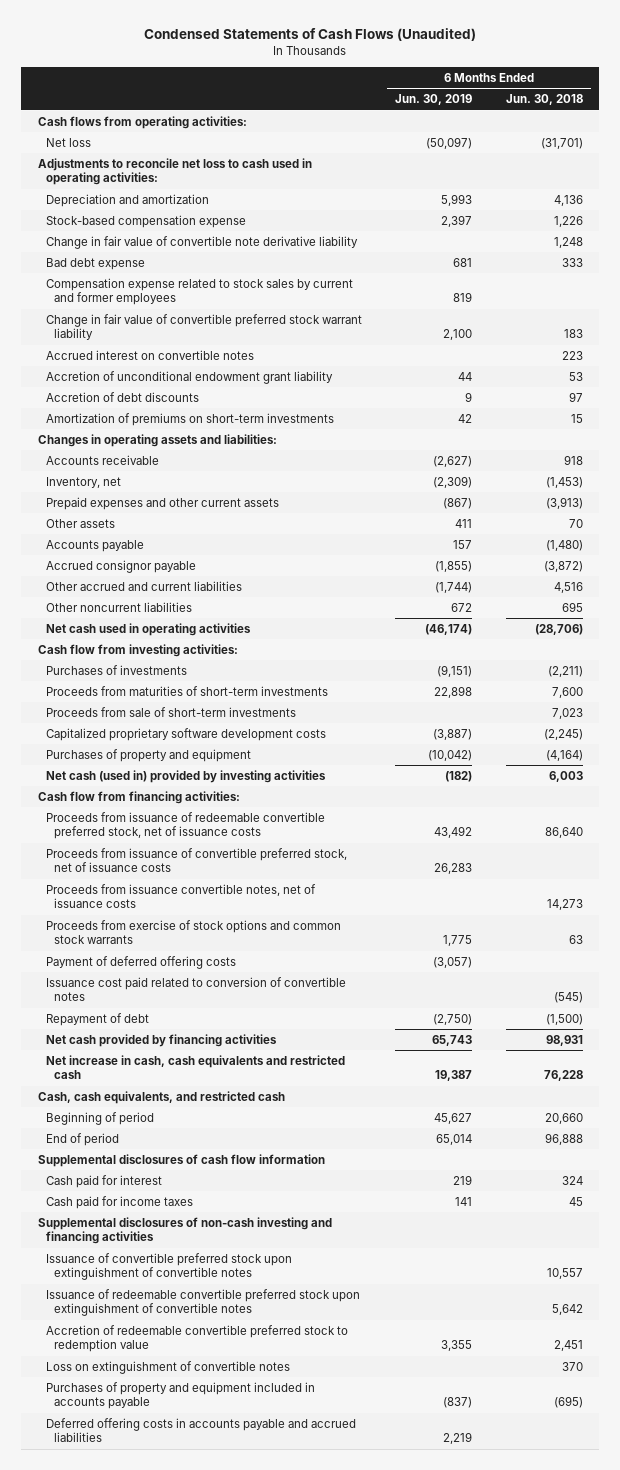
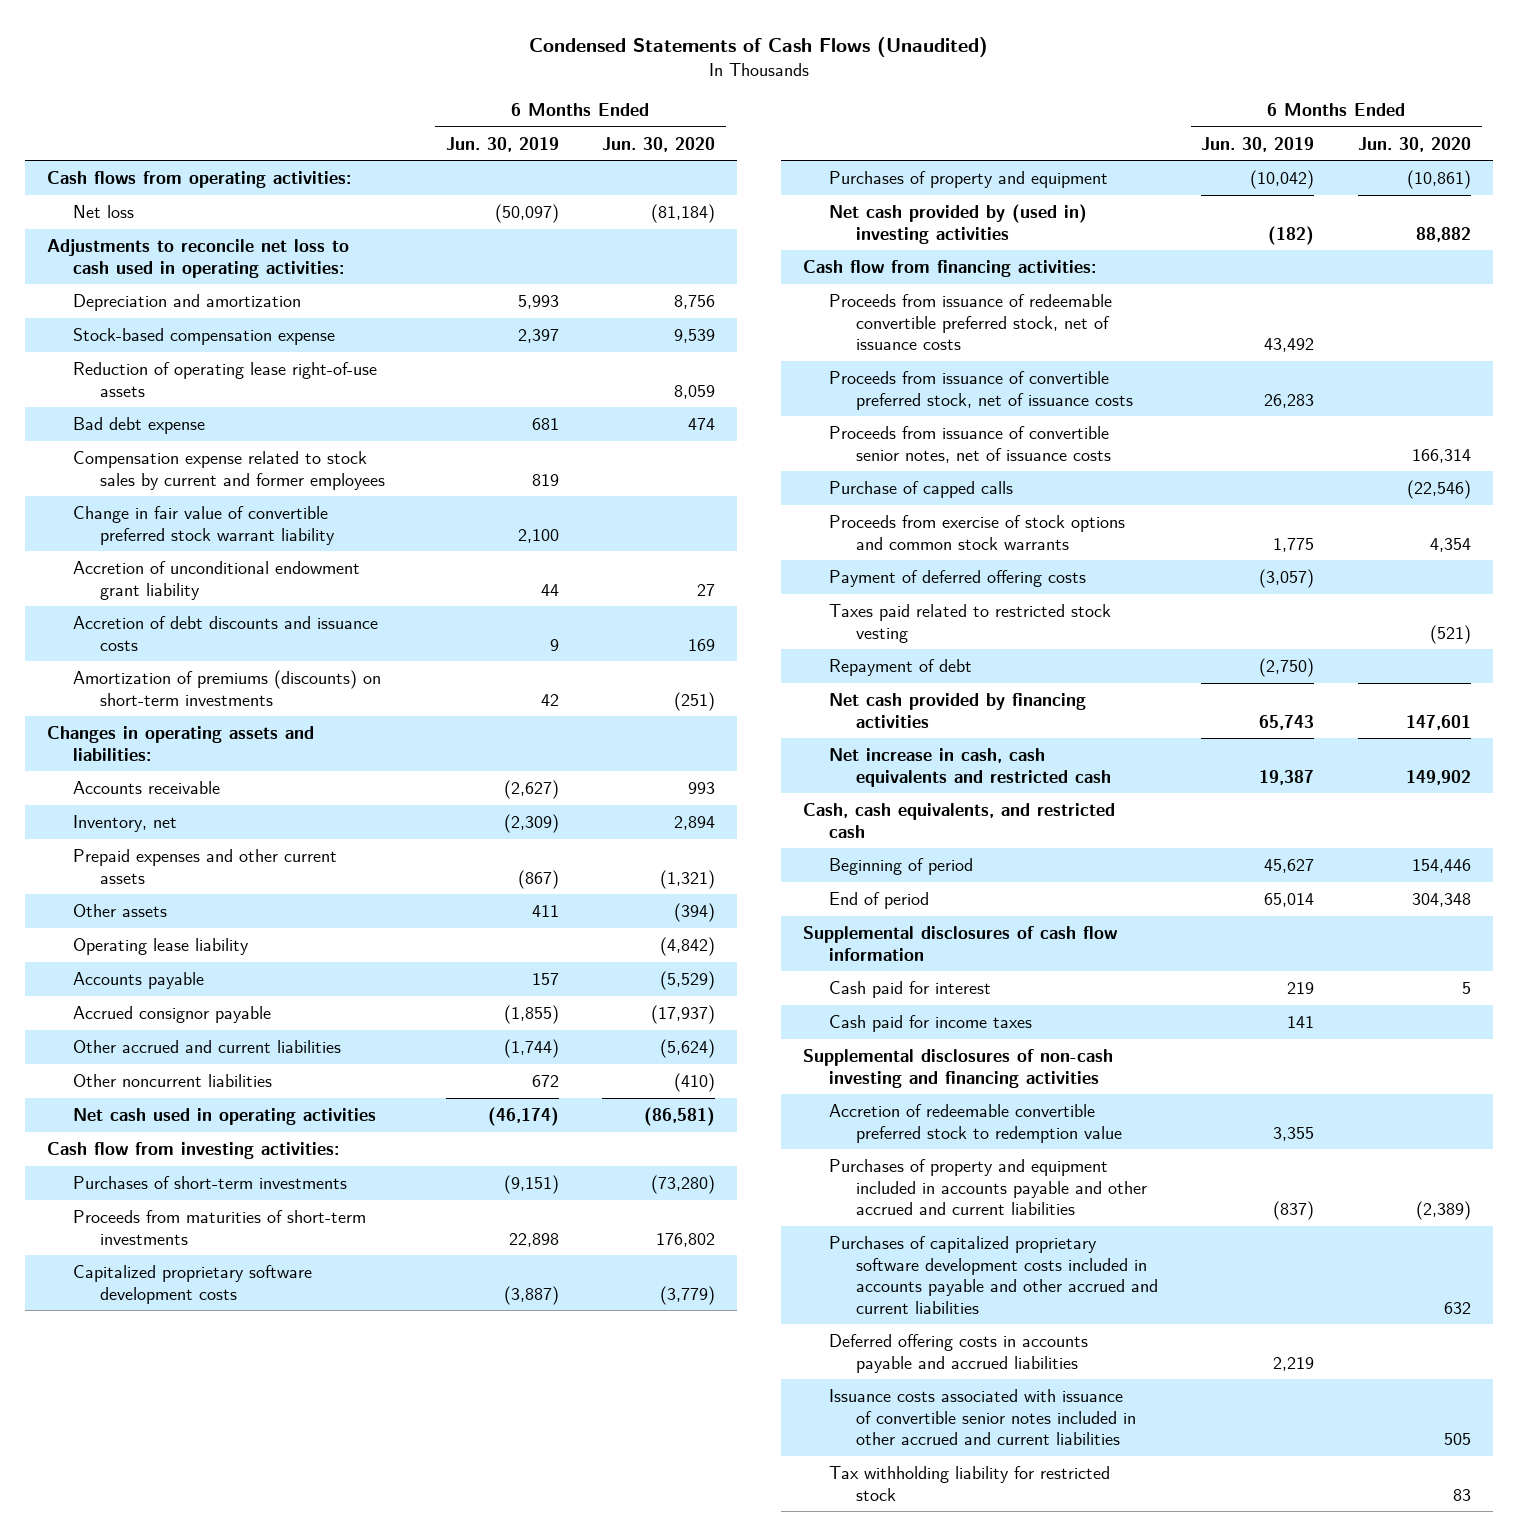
[505,94,583,106] Jun. 30, 2018 -> none
none -> [602,136,716,152] Jun. 30, 2020
[45,235,358,249] Change in fair value of convertible note derivative liability -> none
none -> [73,361,378,397] Reduction of operating lease right-of-use assets
[45,349,254,360] Accrued interest on convertible notes -> none
[45,391,199,402] Accretion of debt discounts -> [73,615,379,651] Accretion of debt discounts and issuance costs
[45,412,334,426] Amortization of premiums on short-term investments -> [73,669,382,706] Amortization of premiums (discounts) on short-term investments
none -> [73,937,250,955] Operating lease liability
[45,664,187,675] Purchases of investments -> [73,1175,348,1189] Purchases of short-term investments
[45,706,296,717] Proceeds from sale of short-term investments -> none
[45,769,326,783] Net cash (used in) provided by investing activities -> [829,203,1088,244] Net cash provided by (used in) investing activities
[45,883,316,909] Proceeds from issuance convertible notes, net of issuance costs -> [829,425,1111,463] Proceeds from issuance of convertible senior notes, net of issuance costs
none -> [829,480,1014,498] Purchase of capped calls
[45,976,346,1002] Issuance cost paid related to conversion of convertible notes -> none
none -> [829,603,1112,643] Taxes paid related to restricted stock vesting
[45,1252,292,1281] Issuance of convertible preferred stock upon extinguishment of convertible notes -> none
[45,1288,360,1317] Issuance of redeemable convertible preferred stock upon extinguishment of convertible notes -> none
[45,1360,290,1374] Loss on extinguishment of convertible notes -> none
[45,1381,315,1410] Purchases of property and equipment included in accounts payable -> [829,1158,1147,1216] Purchases of property and equipment included in accounts payable and other accrued and current liabilities
none -> [829,1235,1158,1314] Purchases of capitalized proprietary software development costs included in accounts payable and other accrued and current liabilities
none -> [829,1388,1136,1446] Issuance costs associated with issuance of convertible senior notes included in other accrued and current liabilities
none -> [829,1465,1111,1501] Tax withholding liability for restricted stock

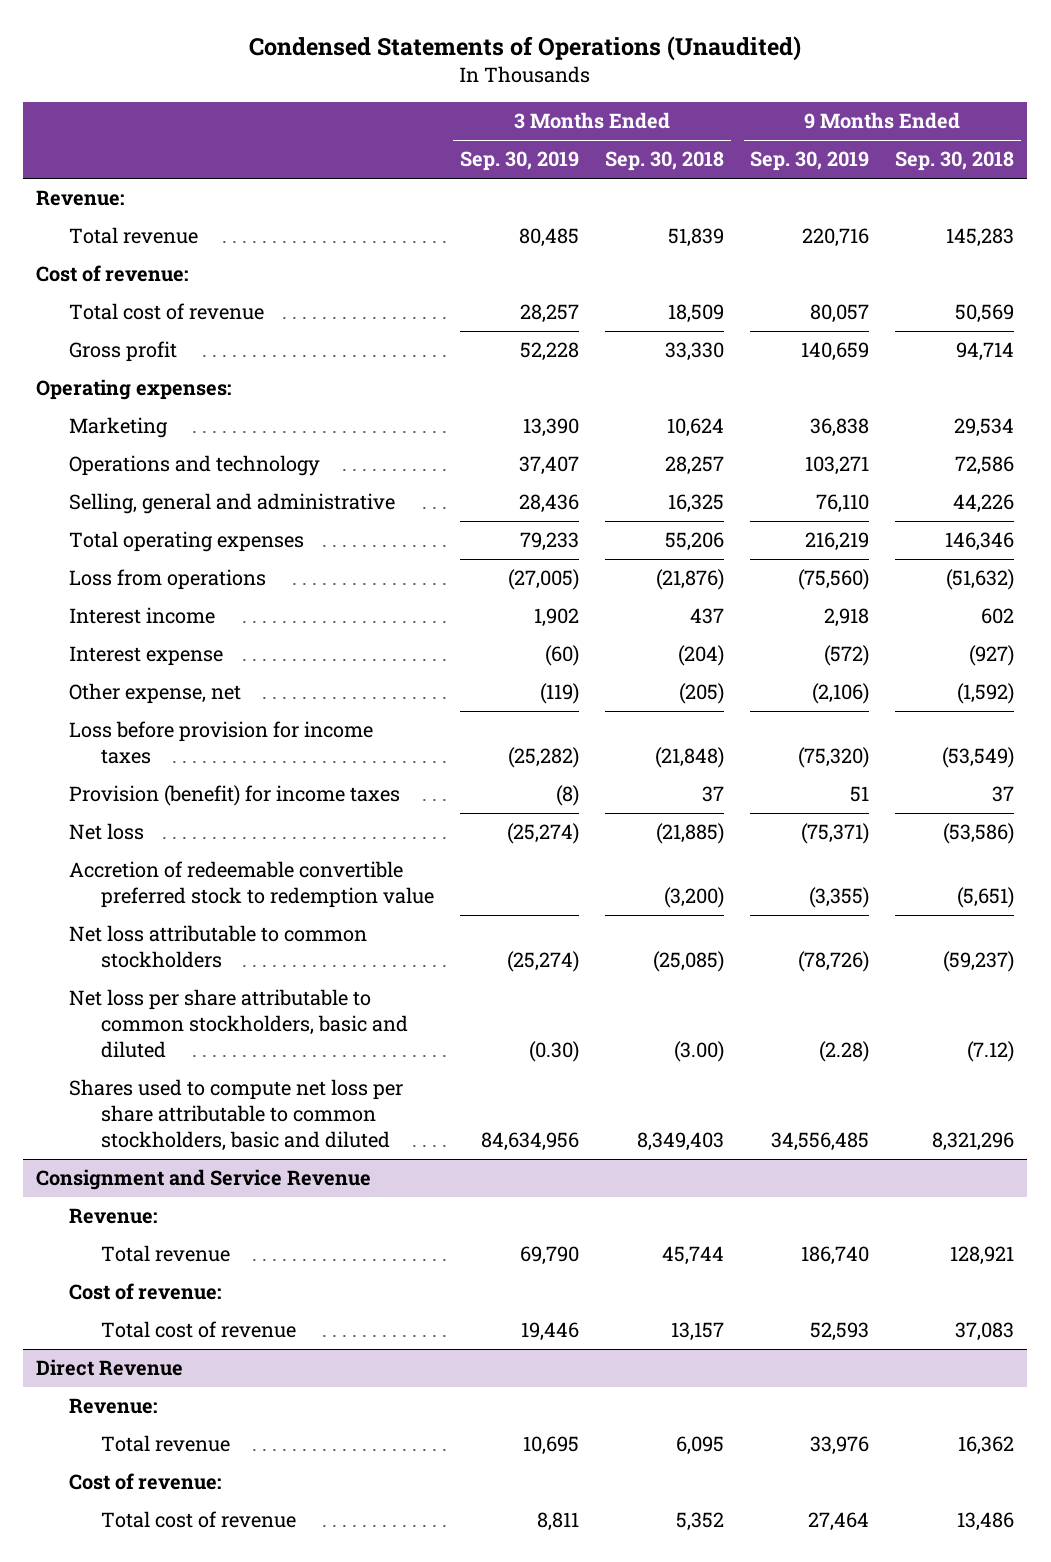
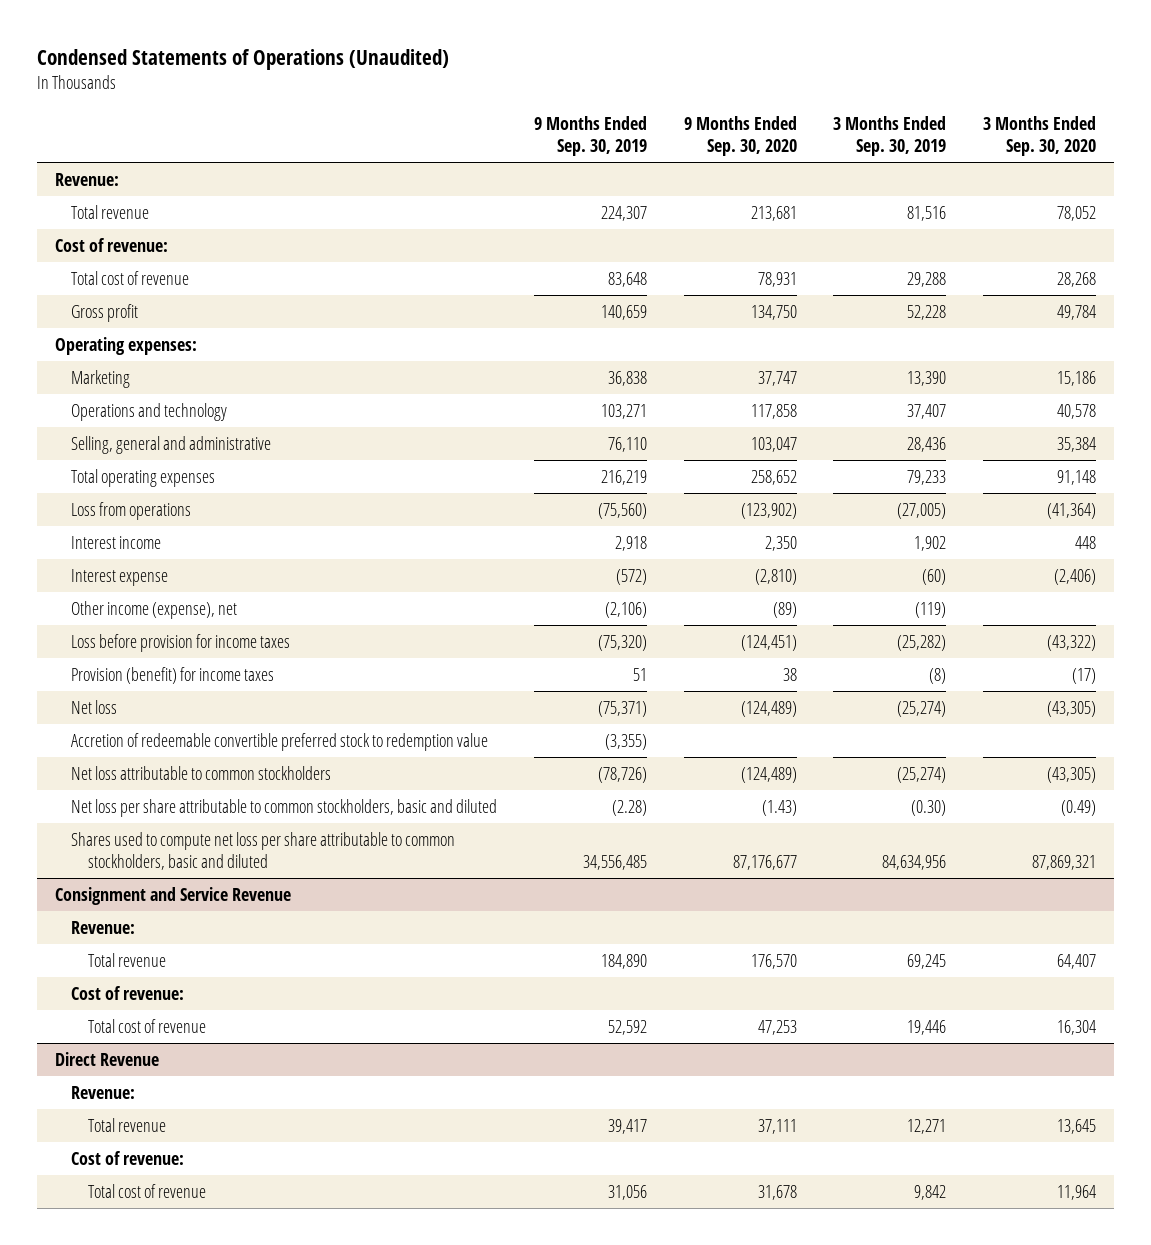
[605,151,725,172] Sep. 30, 2018 -> none
[895,151,1015,172] Sep. 30, 2018 -> none
none -> [683,116,797,156] 9 Months Ended Sep. 30, 2020
none -> [982,116,1096,156] 3 Months Ended Sep. 30, 2020
[518,228,579,248] 80,485 -> [907,206,947,222] 81,516
[802,228,870,248] 220,716 -> [600,206,647,222] 224,307
[519,304,579,324] 28,257 -> [907,272,947,288] 29,288
[810,304,870,324] 80,057 -> [607,272,647,288] 83,648
[68,683,241,705] Other expense, net -> [71,601,238,620] Other income (expense), net
[519,1246,579,1266] 69,790 -> [907,954,947,970] 69,245
[801,1246,870,1266] 186,740 -> [600,954,647,970] 184,890
[810,1322,870,1342] 52,593 -> [607,1020,647,1036] 52,592
[522,1436,579,1456] 10,695 -> [907,1119,947,1135] 12,271
[810,1436,870,1456] 33,976 -> [607,1119,647,1135] 39,417
[536,1512,579,1532] 8,811 -> [914,1185,947,1201] 9,842
[808,1512,870,1532] 27,464 -> [607,1185,647,1201] 31,056

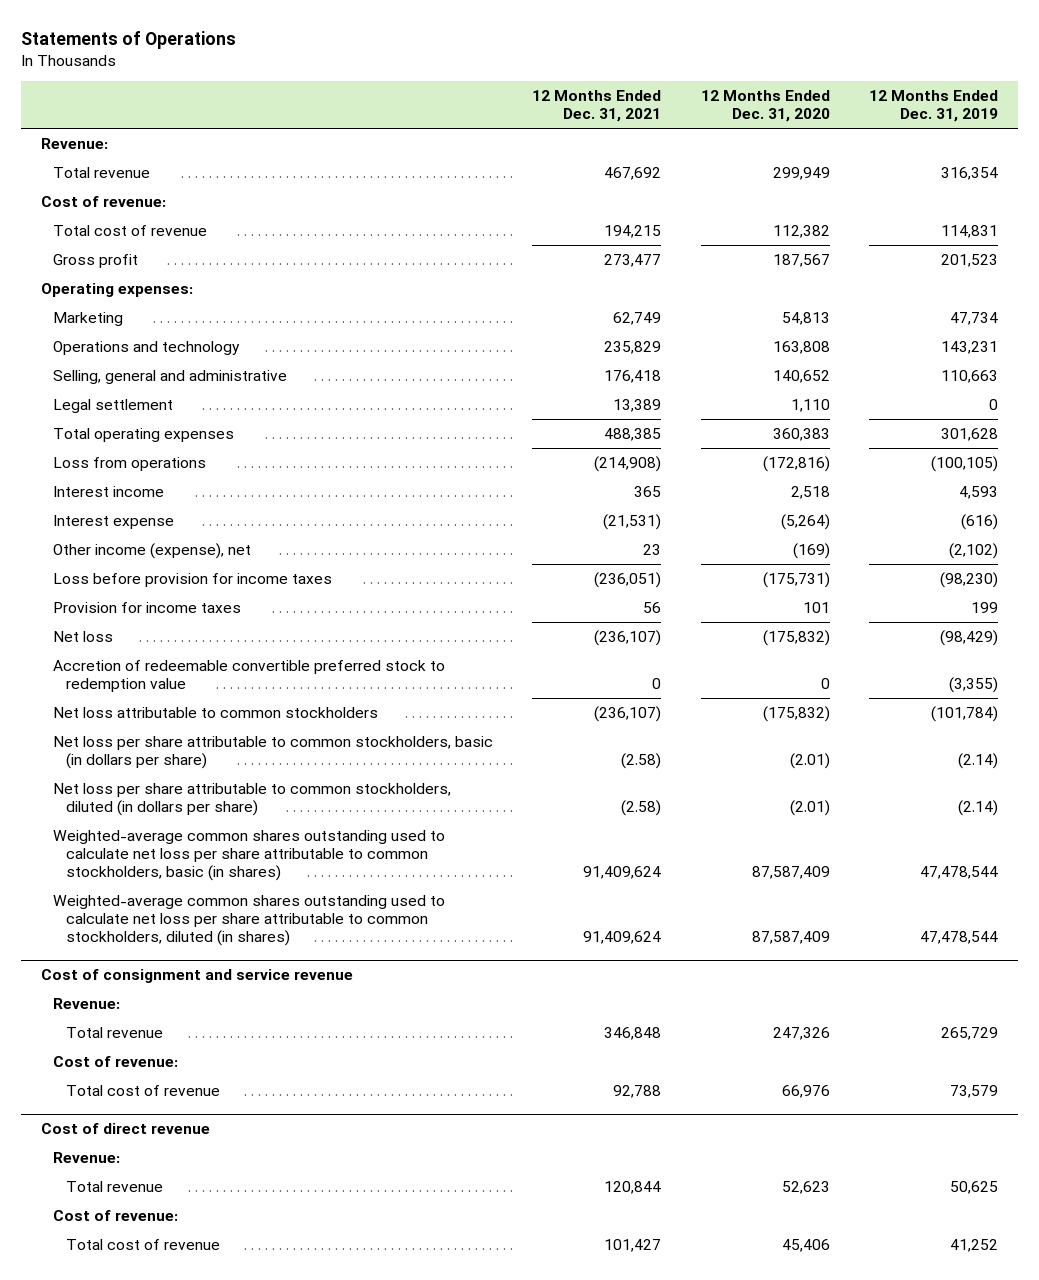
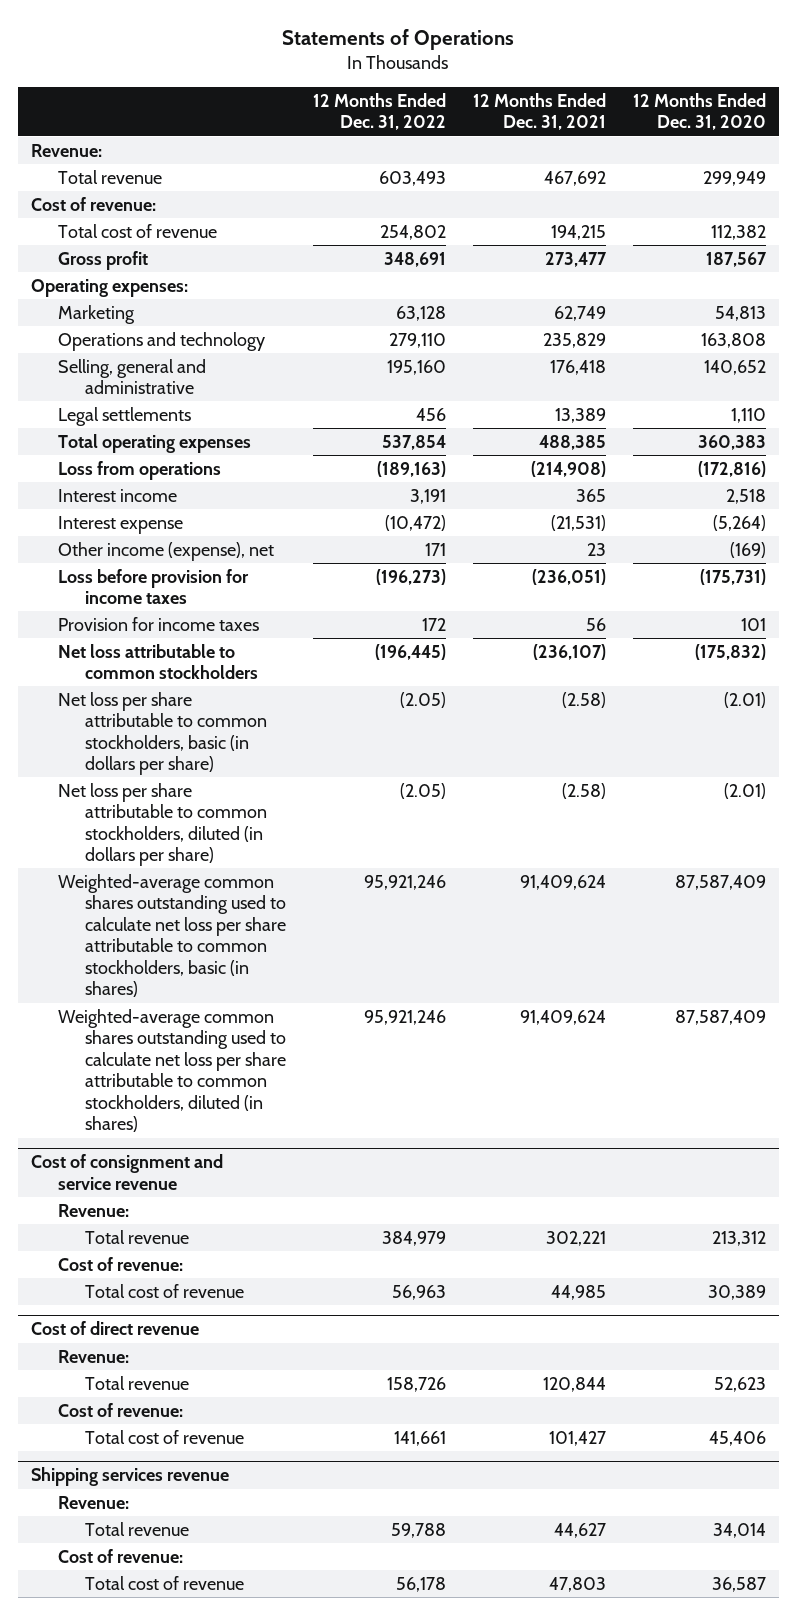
[868,89,998,123] 12 Months Ended Dec. 31, 2019 -> none
none -> [312,92,446,131] 12 Months Ended Dec. 31, 2022
[53,398,174,413] Legal settlement -> [57,406,191,426] Legal settlements
[53,630,114,642] Net loss -> none
[53,659,446,693] Accretion of redeemable convertible preferred stock to redemption value -> none
[604,1026,662,1040] 346,848 -> [545,1230,606,1246] 302,221
[772,1026,830,1040] 247,326 -> [711,1230,766,1246] 213,312
[613,1084,662,1098] 92,788 -> [550,1284,606,1300] 44,985
[781,1084,830,1098] 66,976 -> [707,1284,766,1300] 30,389
none -> [31,1467,230,1487] Shipping services revenue
none -> [57,1495,129,1509] Revenue:
none -> [84,1521,189,1536] Total revenue
none -> [57,1548,183,1563] Cost of revenue:
none -> [84,1575,244,1590] Total cost of revenue

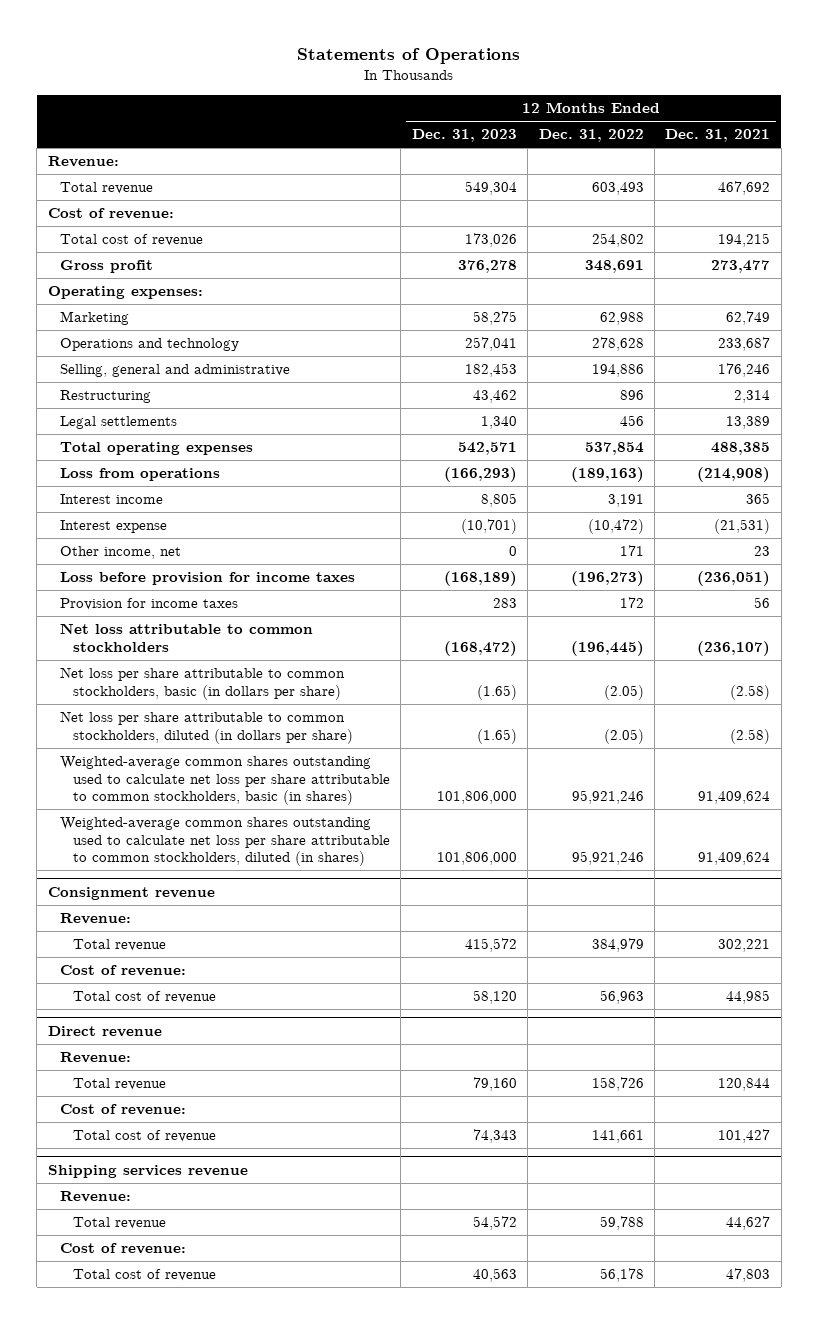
[632,92,766,131] 12 Months Ended Dec. 31, 2020 -> none
none -> [411,129,517,143] Dec. 31, 2023
[395,305,446,321] 63,128 -> [599,312,644,326] 62,988
[388,332,446,348] 279,110 -> [591,337,644,352] 278,628
[542,332,606,348] 235,829 -> [718,337,771,352] 233,687
[386,359,446,375] 195,160 -> [591,364,644,378] 194,886
[549,359,606,375] 176,418 -> [718,363,771,378] 176,246
none -> [60,390,152,404] Restructuring
[57,541,274,561] Other income (expense), net -> [60,546,182,560] Other income, net
[31,1154,224,1190] Cost of consignment and service revenue -> [47,886,215,900] Consignment revenue
[31,1321,200,1336] Cost of direct revenue -> [47,1025,162,1037] Direct revenue

